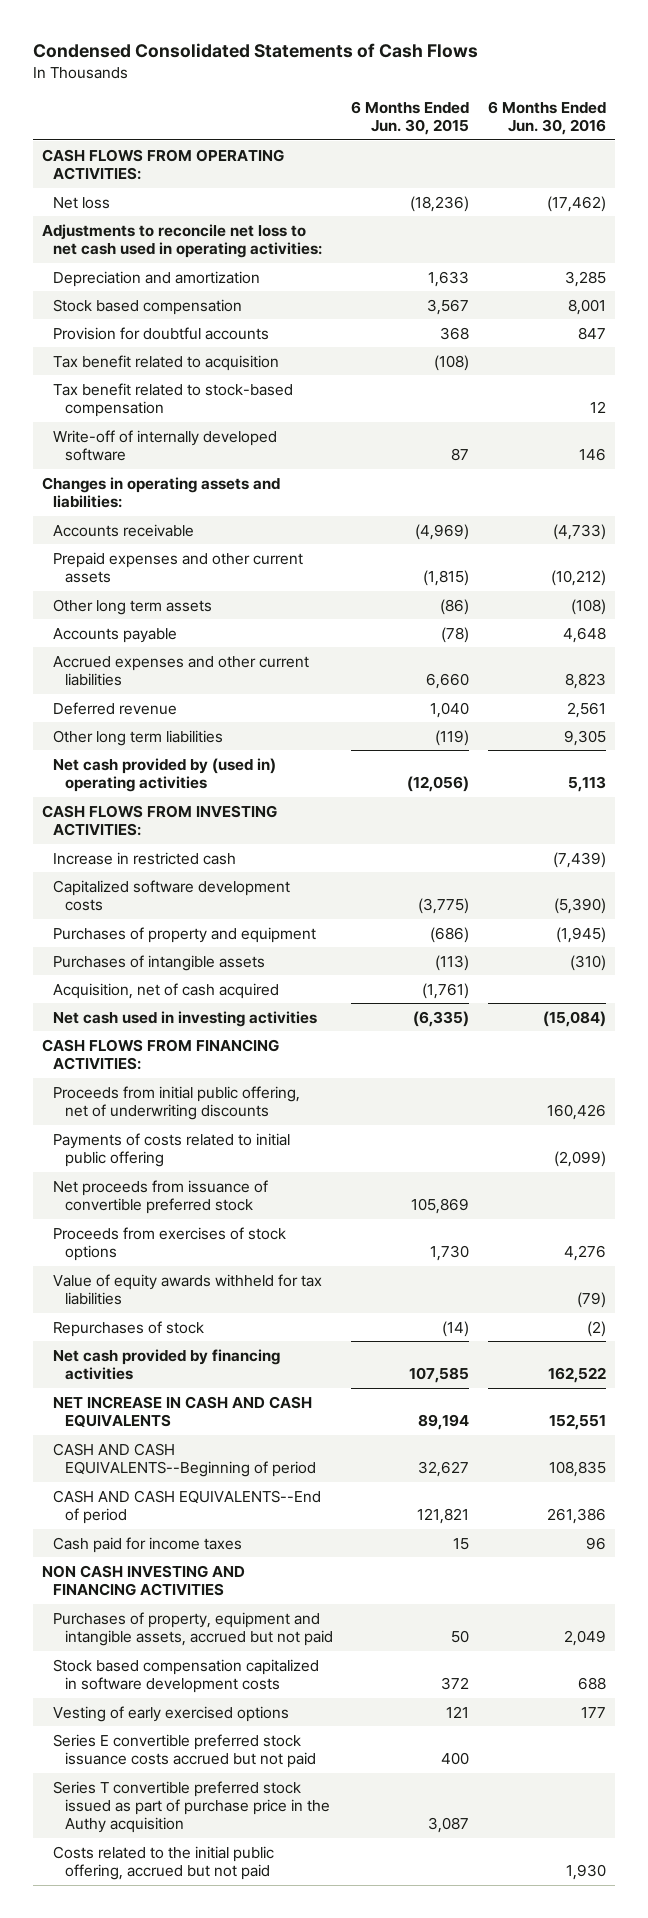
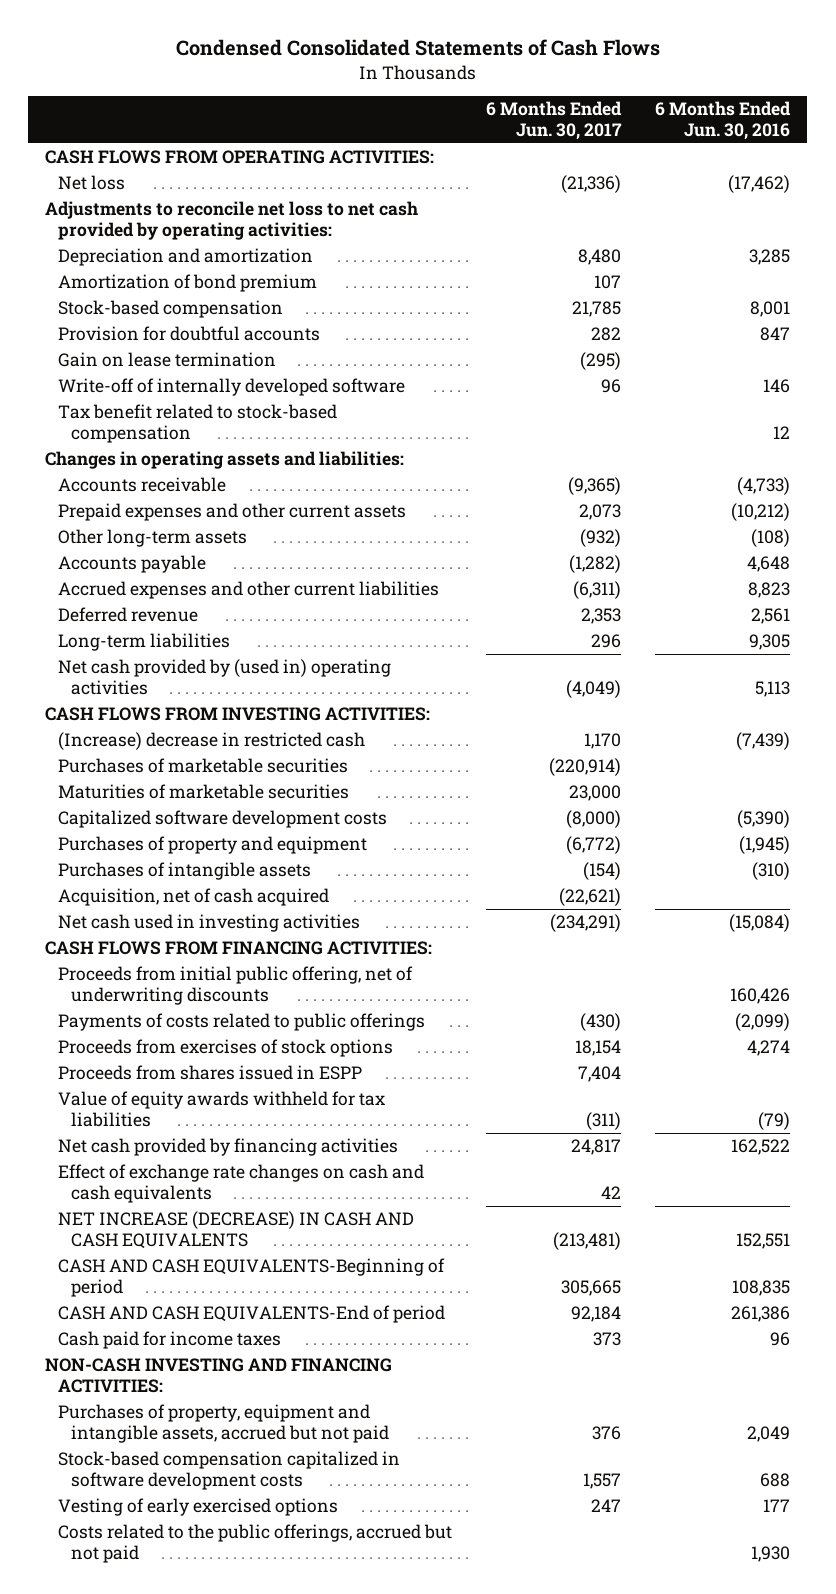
[351,100,470,135] 6 Months Ended Jun. 30, 2015 -> none
none -> [486,101,623,140] 6 Months Ended Jun. 30, 2017
[42,223,323,258] Adjustments to reconcile net loss to net cash used in operating activities: -> [45,201,419,240] Adjustments to reconcile net loss to net cash provided by operating activities:
none -> [58,274,318,293] Amortization of bond premium
[53,298,243,315] Stock based compensation -> [58,300,284,319] Stock-based compensation
[53,354,280,371] Tax benefit related to acquisition -> none
none -> [58,352,277,368] Gain on lease termination
[53,382,294,417] Tax benefit related to stock-based compensation -> [58,404,338,443] Tax benefit related to stock-based compensation
[53,598,213,615] Other long term assets -> [58,529,248,548] Other long-term assets
[53,729,224,746] Other long term liabilities -> [58,633,231,652] Long-term liabilities
[53,851,237,865] Increase in restricted cash -> [58,732,366,751] (Increase) decrease in restricted cash
none -> [58,758,349,774] Purchases of marketable securities
none -> [58,784,350,800] Maturities of marketable securities
[53,1179,269,1214] Net proceeds from issuance of convertible preferred stock -> none
[53,1132,291,1167] Payments of costs related to initial public offering -> [58,1013,426,1032] Payments of costs related to public offerings
[563,1244,606,1261] 4,276 -> [747,1040,791,1057] 4,274
none -> [58,1065,363,1081] Proceeds from shares issued in ESPP
[53,1320,205,1337] Repurchases of stock -> none
none -> [58,1164,425,1203] Effect of exchange rate changes on cash and cash equivalents
[53,1395,313,1427] NET INCREASE IN CASH AND CASH EQUIVALENTS -> [58,1211,415,1249] NET INCREASE (DECREASE) IN CASH AND CASH EQUIVALENTS
[53,1442,316,1477] CASH AND CASH EQUIVALENTS--Beginning of period -> [58,1258,446,1297] CASH AND CASH EQUIVALENTS-Beginning of period
[53,1489,322,1524] CASH AND CASH EQUIVALENTS--End of period -> [58,1305,446,1324] CASH AND CASH EQUIVALENTS-End of period
[42,1564,246,1596] NON CASH INVESTING AND FINANCING ACTIVITIES -> [45,1358,393,1393] NON-CASH INVESTING AND FINANCING ACTIVITIES:
[53,1658,320,1693] Stock based compensation capitalized in software development costs -> [58,1451,401,1490] Stock-based compensation capitalized in software development costs
[53,1733,316,1768] Series E convertible preferred stock issuance costs accrued but not paid -> none
[53,1780,330,1833] Series T convertible preferred stock issued as part of purchase price in the Authy acquisition -> none
[53,1845,275,1880] Costs related to the initial public offering, accrued but not paid -> [58,1524,453,1563] Costs related to the public offerings, accrued but not paid

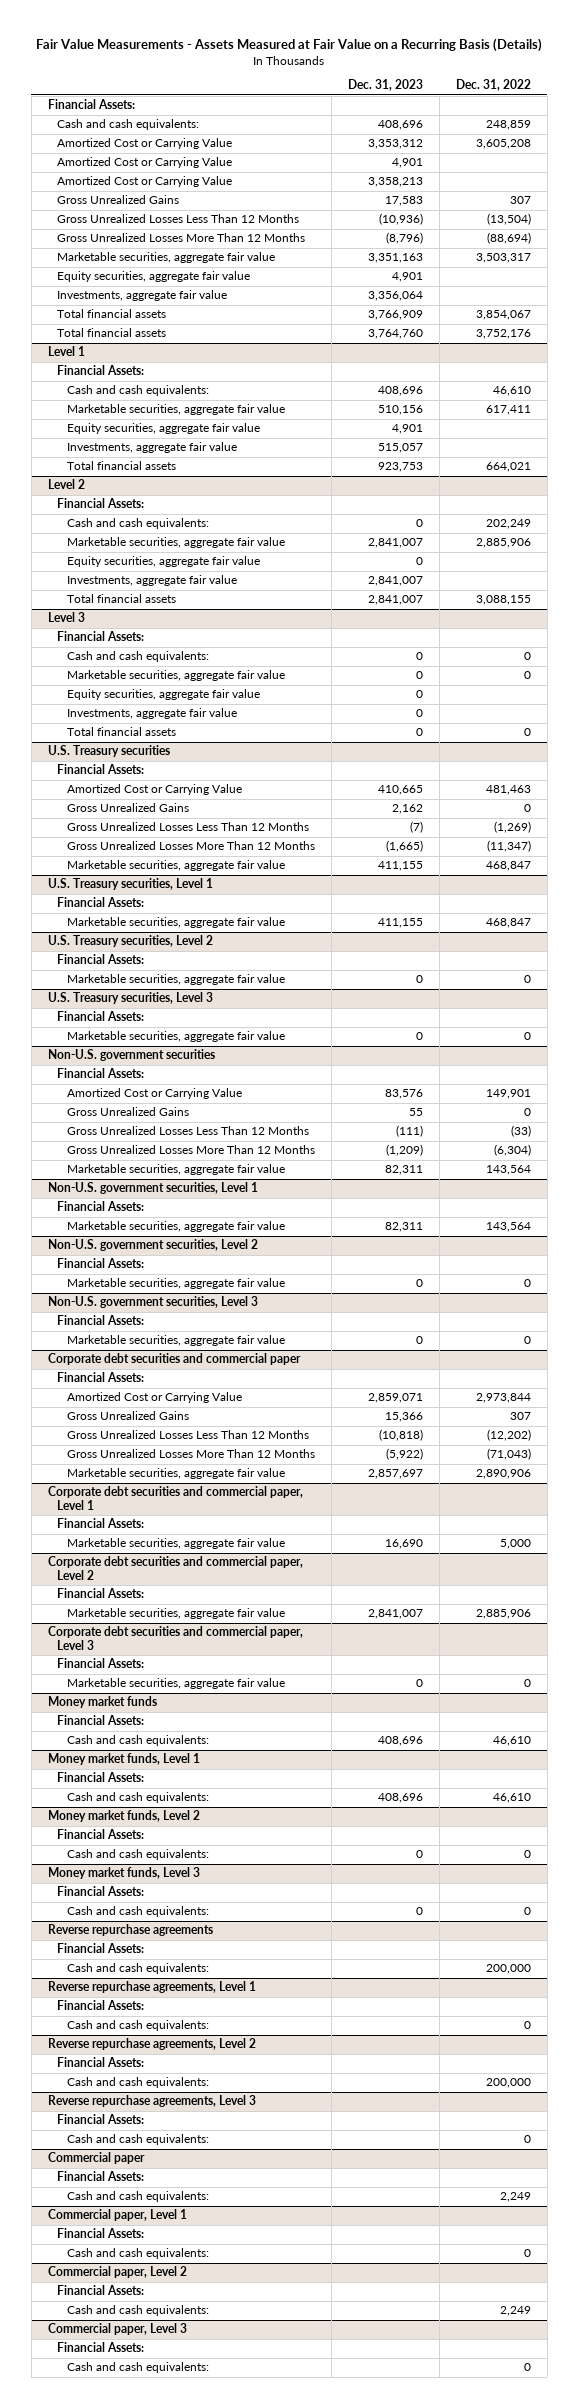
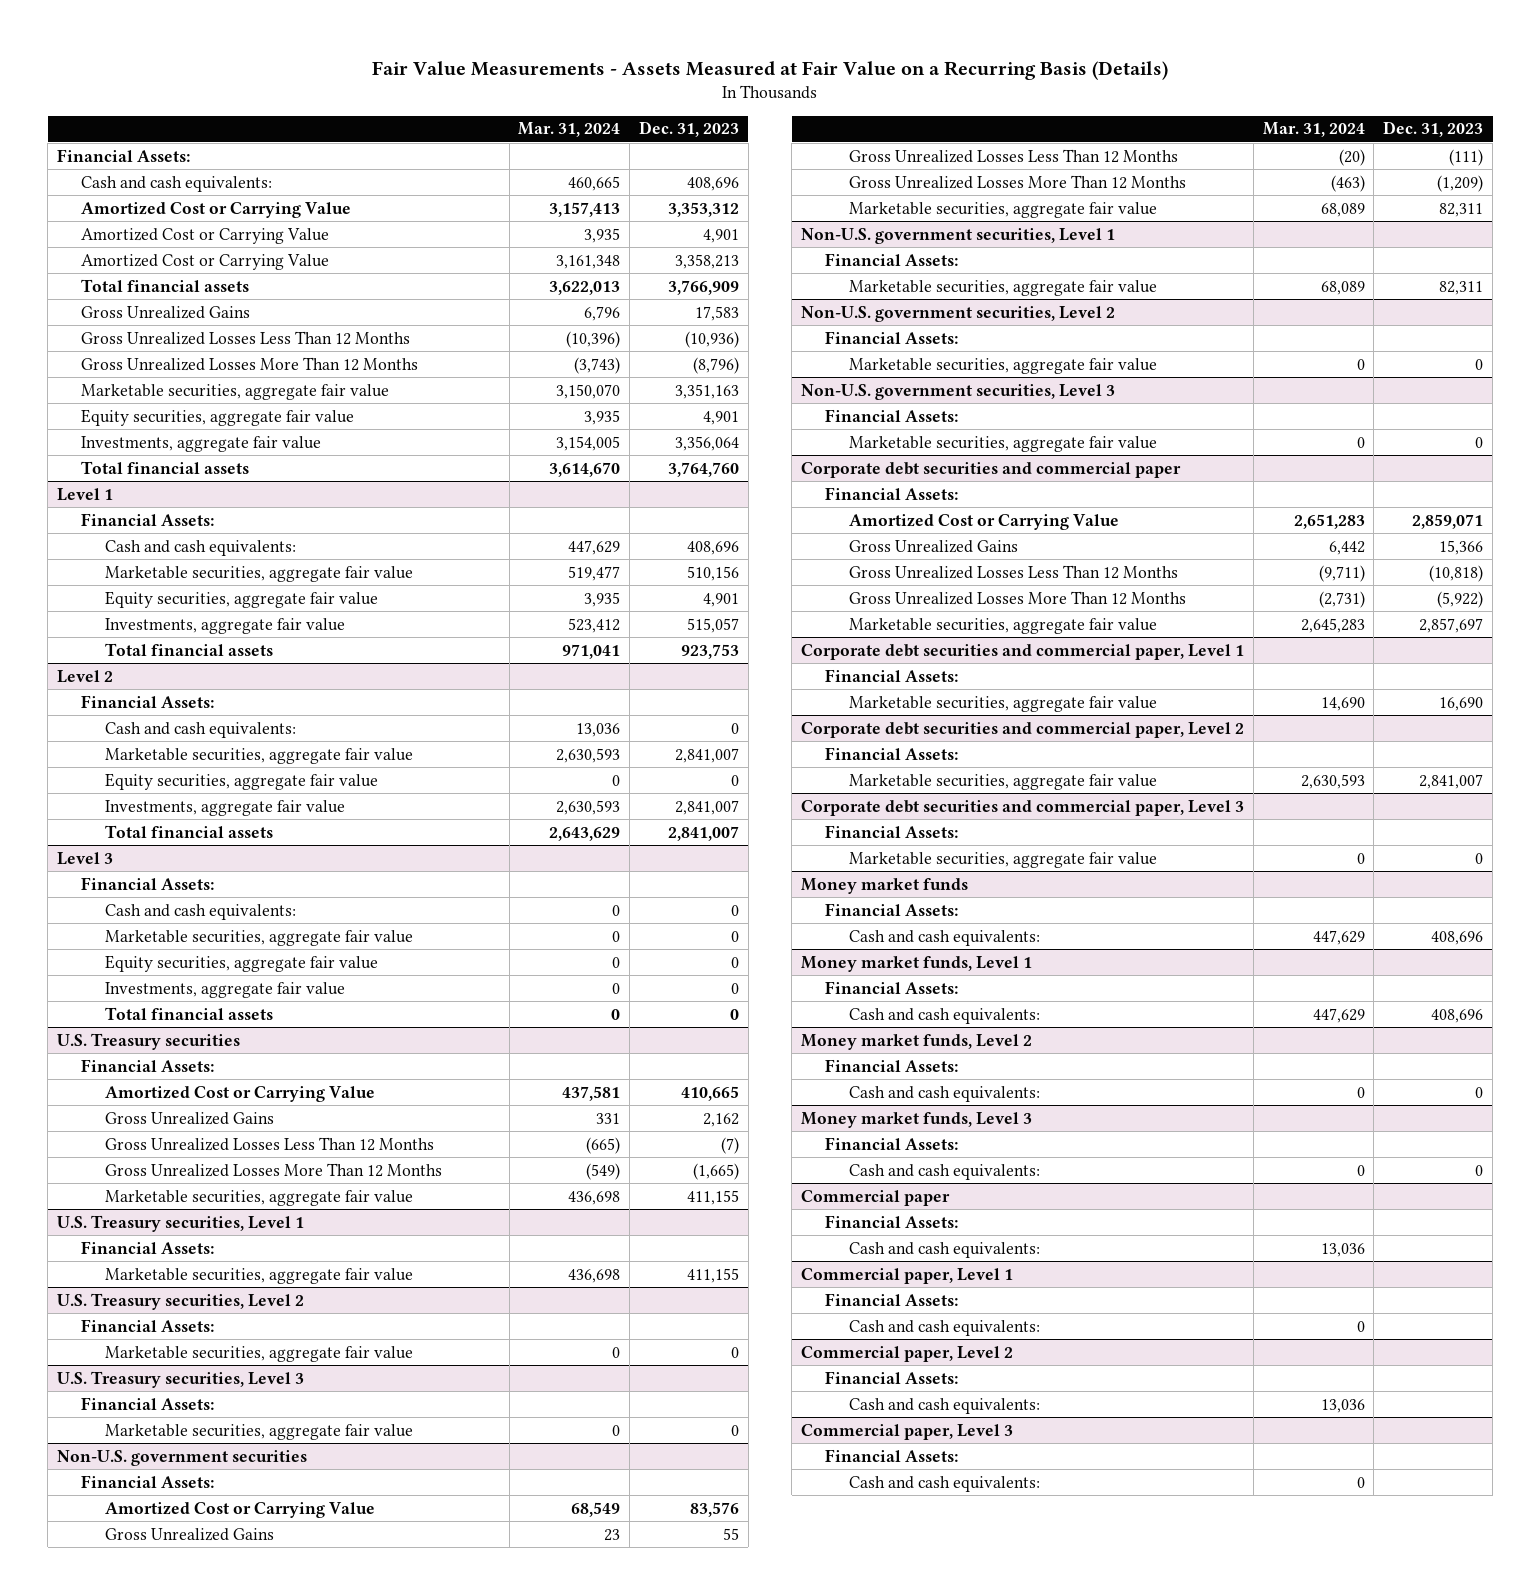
[455,79,531,92] Dec. 31, 2022 -> none
none -> [518,122,621,138] Mar. 31, 2024
[57,309,167,319] Total financial assets -> [80,278,249,292] Total financial assets
[47,1924,213,1937] Reverse repurchase agreements -> none
[57,1943,145,1954] Financial Assets: -> none
[66,1963,209,1975] Cash and cash equivalents: -> none
[47,1981,256,1994] Reverse repurchase agreements, Level 1 -> none
[57,2000,145,2011] Financial Assets: -> none
[66,2020,209,2032] Cash and cash equivalents: -> none
[47,2038,256,2051] Reverse repurchase agreements, Level 2 -> none
[57,2057,145,2068] Financial Assets: -> none
[66,2077,209,2089] Cash and cash equivalents: -> none
[47,2095,256,2108] Reverse repurchase agreements, Level 3 -> none
[57,2114,145,2125] Financial Assets: -> none
[66,2134,209,2146] Cash and cash equivalents: -> none

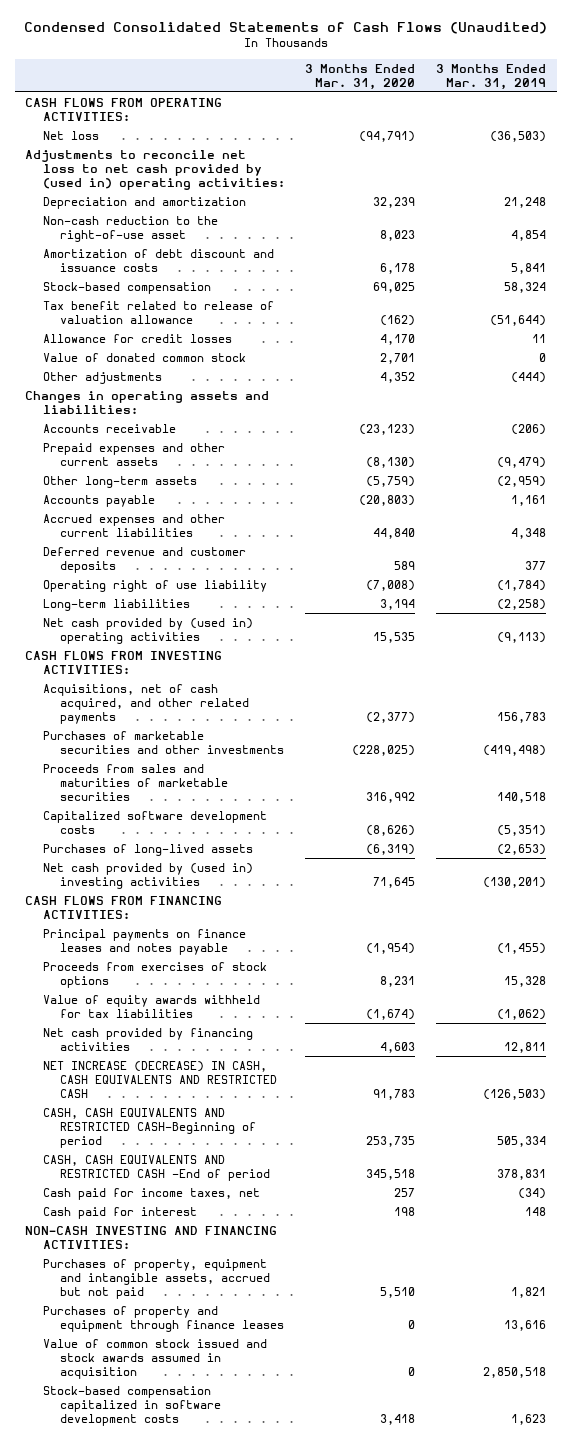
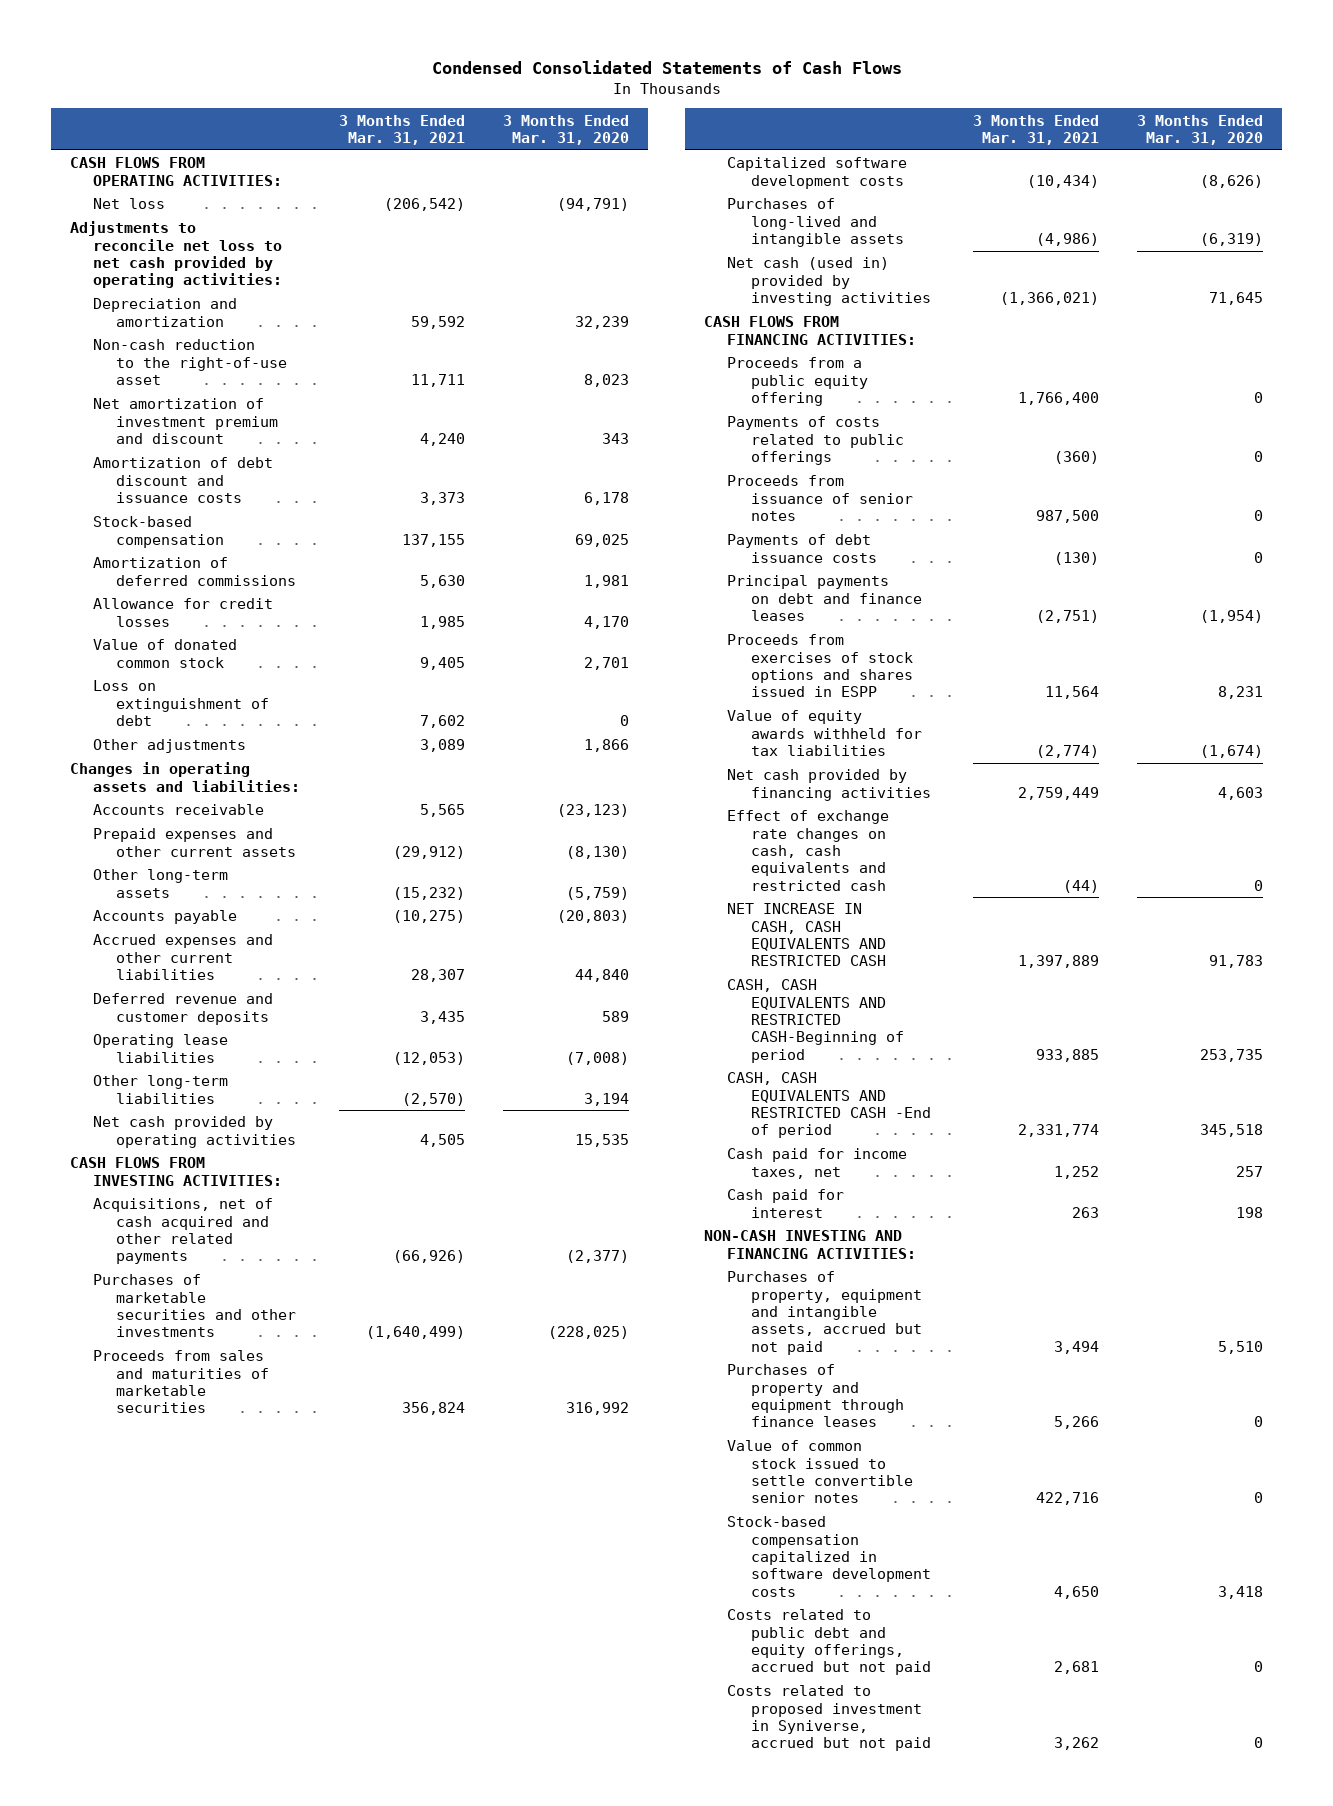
[23,22,547,35] Condensed Consolidated Statements of Cash Flows (Unaudited) -> [431,59,902,74] Condensed Consolidated Statements of Cash Flows
[436,63,547,90] 3 Months Ended Mar. 31, 2019 -> none
none -> [338,114,465,145] 3 Months Ended Mar. 31, 2021
[25,149,285,190] Adjustments to reconcile net loss to net cash provided by (used in) operating activities: -> [70,221,283,289] Adjustments to reconcile net loss to net cash provided by operating activities:
none -> [93,398,279,445] Net amortization of investment premium and discount
[42,300,274,324] Tax benefit related to release of valuation allowance -> none
none -> [93,557,297,586] Amortization of deferred commissions
none -> [93,680,270,727] Loss on extinguishment of debt
[380,371,416,383] 4,352 -> [584,739,630,753] 1,866
[42,579,267,592] Operating right of use liability -> [93,1034,229,1063] Operating lease liabilities
[42,598,190,611] Long-term liabilities -> [93,1075,229,1104] Other long-term liabilities
[42,617,253,644] Net cash provided by (used in) operating activities -> [93,1116,297,1148] Net cash provided by operating activities
[42,683,250,724] Acquisitions, net of cash acquired, and other related payments -> [93,1198,274,1265] Acquisitions, net of cash acquired and other related payments
[42,843,253,856] Purchases of long-lived assets -> [727,198,904,248] Purchases of long-lived and intangible assets
[42,862,253,889] Net cash provided by (used in) investing activities -> [727,257,931,307] Net cash (used in) provided by investing activities
none -> [727,357,868,407] Proceeds from a public equity offering
none -> [727,416,904,466] Payments of costs related to public offerings
none -> [727,475,913,522] Proceeds from issuance of senior notes
none -> [727,534,877,563] Payments of debt issuance costs
[42,928,246,955] Principal payments on finance leases and notes payable -> [727,575,922,622] Principal payments on debt and finance leases
[42,961,267,988] Proceeds from exercises of stock options -> [727,634,913,698] Proceeds from exercises of stock options and shares issued in ESPP
none -> [727,810,890,891] Effect of exchange rate changes on cash, cash equivalents and restricted cash
[42,1060,278,1098] NET INCREASE (DECREASE) IN CASH, CASH EQUIVALENTS AND RESTRICTED CASH -> [727,903,886,967] NET INCREASE IN CASH, CASH EQUIVALENTS AND RESTRICTED CASH
[42,1338,267,1379] Value of common stock issued and stock awards assumed in acquisition -> none
none -> [727,1440,913,1504] Value of common stock issued to settle convertible senior notes
none -> [727,1609,931,1676] Costs related to public debt and equity offerings, accrued but not paid
none -> [727,1685,931,1752] Costs related to proposed investment in Syniverse, accrued but not paid

